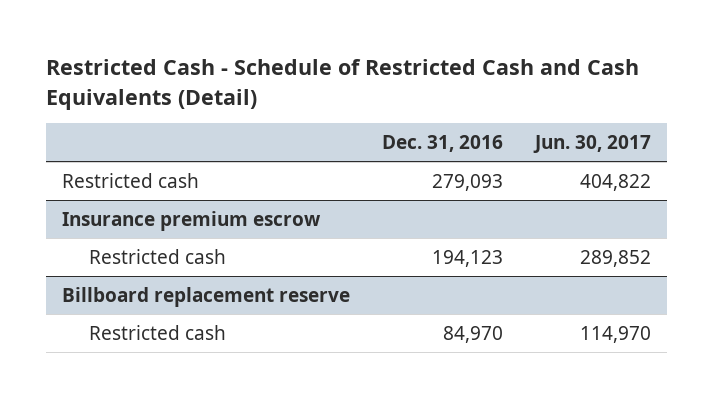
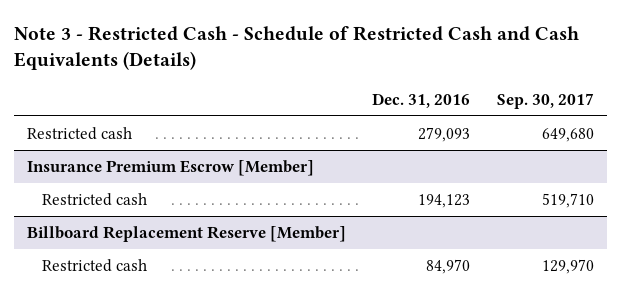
[46,59,640,110] Restricted Cash - Schedule of Restricted Cash and Cash Equivalents (Detail) -> [13,25,579,71] Note 3 - Restricted Cash - Schedule of Restricted Cash and Cash Equivalents (Details)
[532,135,651,154] Jun. 30, 2017 -> none
none -> [496,92,594,109] Sep. 30, 2017
[62,210,322,231] Insurance premium escrow -> [26,159,314,176] Insurance Premium Escrow [Member]
[62,286,351,307] Billboard replacement reserve -> [26,225,346,242] Billboard Replacement Reserve [Member]

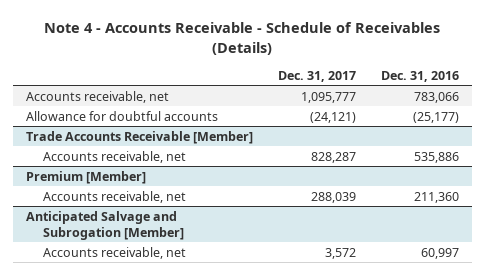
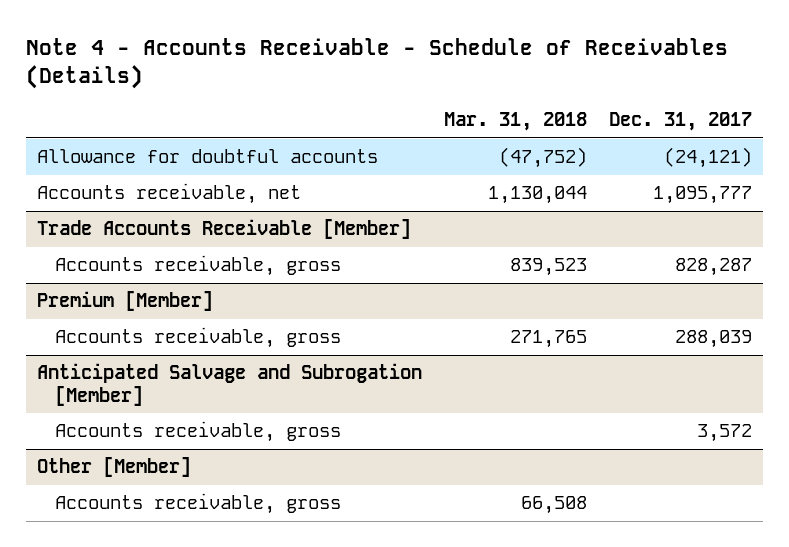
[381,70,460,82] Dec. 31, 2016 -> none
none -> [444,112,588,132] Mar. 31, 2018
[25,90,169,103] Accounts receivable, net -> [37,183,302,205] Accounts receivable, net
[43,150,187,163] Accounts receivable, net -> [55,255,342,277] Accounts receivable, gross
[43,190,187,203] Accounts receivable, net -> [55,327,342,349] Accounts receivable, gross
[43,246,187,259] Accounts receivable, net -> [55,421,342,443] Accounts receivable, gross
none -> [37,457,192,478] Other [Member]
none -> [55,493,342,515] Accounts receivable, gross

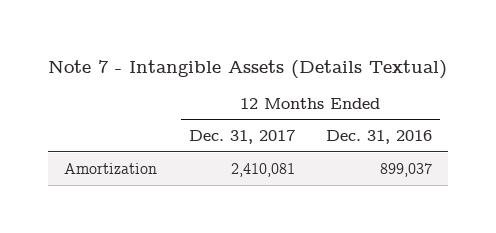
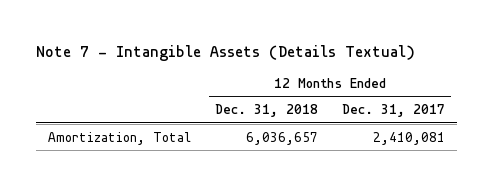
[325,130,432,145] Dec. 31, 2016 -> none
none -> [214,104,318,118] Dec. 31, 2018
[64,163,158,175] Amortization -> [47,131,191,145] Amortization, Total

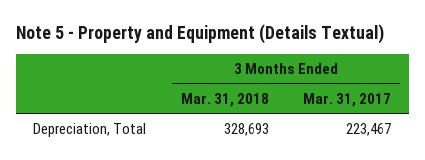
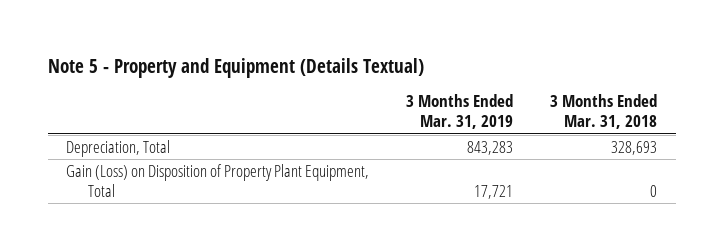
[303,93,392,108] Mar. 31, 2017 -> none
none -> [406,94,514,130] 3 Months Ended Mar. 31, 2019
none -> [66,163,370,198] Gain (Loss) on Disposition of Property Plant Equipment, Total

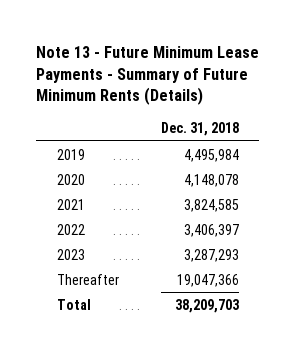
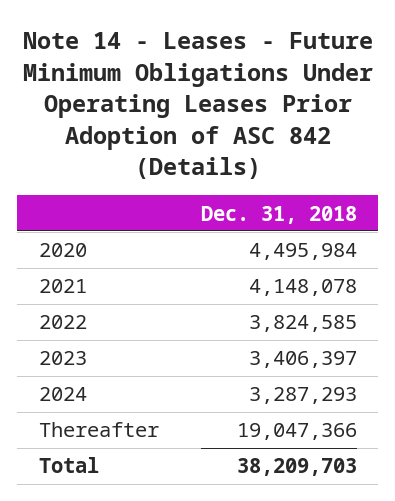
[36,45,260,106] Note 13 - Future Minimum Lease Payments - Summary of Future Minimum Rents (Details) -> [22,32,373,180] Note 14 - Leases - Future Minimum Obligations Under Operating Leases Prior Adoption of ASC 842 (Details)
[57,148,86,160] 2019 -> [38,243,87,258] 2020
[57,173,86,185] 2020 -> [38,279,87,294] 2021
[57,198,86,210] 2021 -> [38,315,87,330] 2022
[57,223,86,235] 2022 -> [38,351,87,366] 2023
[57,248,86,260] 2023 -> [38,387,87,402] 2024

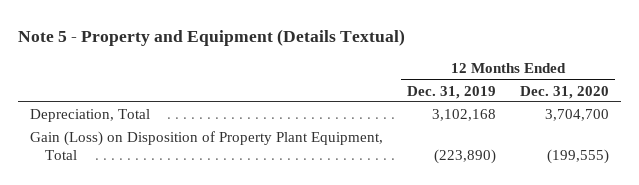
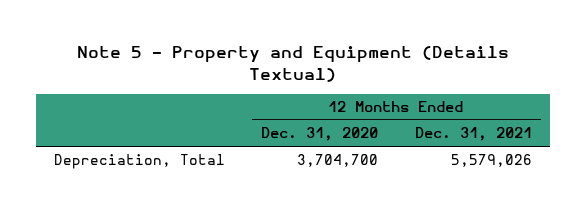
[406,85,496,99] Dec. 31, 2019 -> none
none -> [414,127,532,142] Dec. 31, 2021
[30,131,384,161] Gain (Loss) on Disposition of Property Plant Equipment, Total -> none

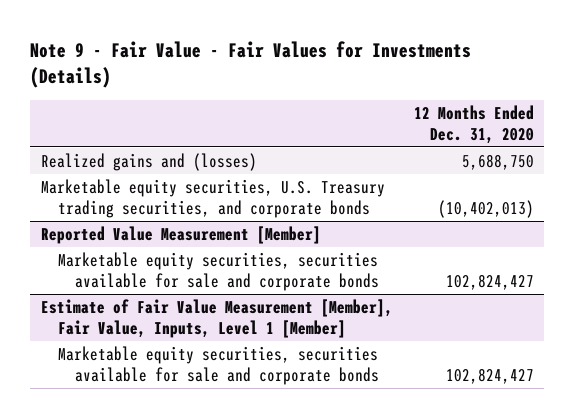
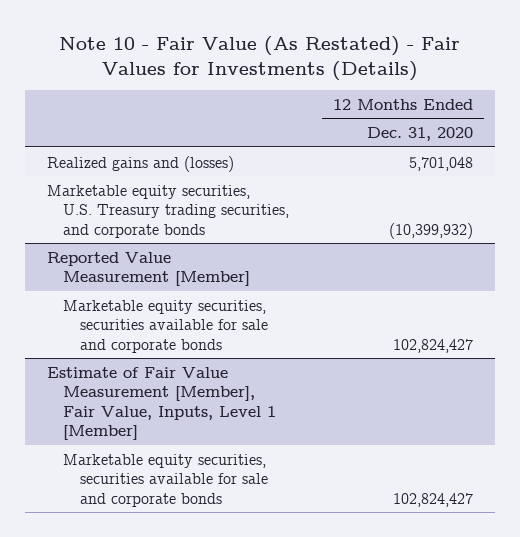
[30,40,472,89] Note 9 - Fair Value - Fair Values for Investments (Details) -> [58,35,460,81] Note 10 - Fair Value (As Restated) - Fair Values for Investments (Details)
[461,153,534,170] 5,688,750 -> [408,156,473,171] 5,701,048
[437,199,534,218] (10,402,013) -> [388,222,473,239] (10,399,932)

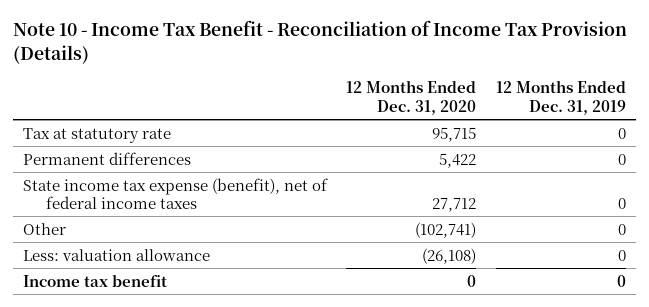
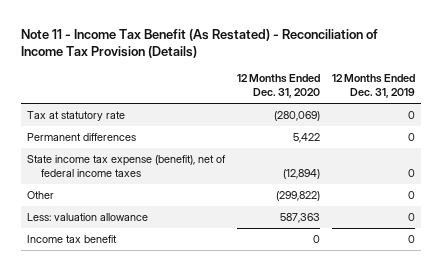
[12,20,627,64] Note 10 - Income Tax Benefit - Reconciliation of Income Tax Provision (Details) -> [21,28,379,59] Note 11 - Income Tax Benefit (As Restated) - Reconciliation of Income Tax Provision (Details)
[432,126,477,142] 95,715 -> [274,111,321,122] (280,069)
[432,197,477,212] 27,712 -> [283,169,321,180] (12,894)
[415,221,477,238] (102,741) -> [276,191,321,202] (299,822)
[422,247,477,264] (26,108) -> [280,213,321,224] 587,363

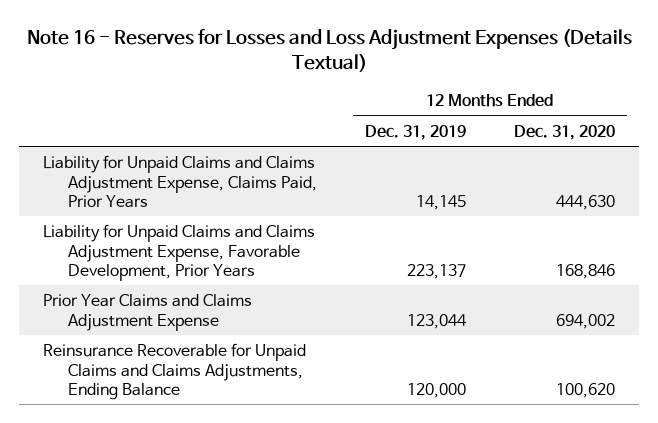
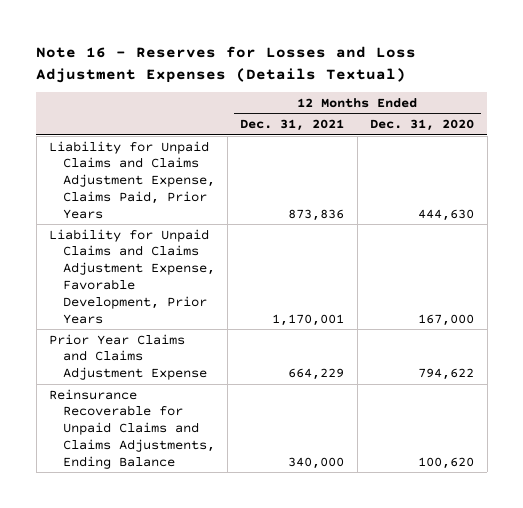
[364,124,466,140] Dec. 31, 2019 -> none
none -> [240,119,345,132] Dec. 31, 2021
[555,264,615,280] 168,846 -> [418,313,475,326] 167,000
[555,313,615,329] 694,002 -> [418,368,475,381] 794,622

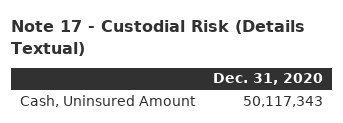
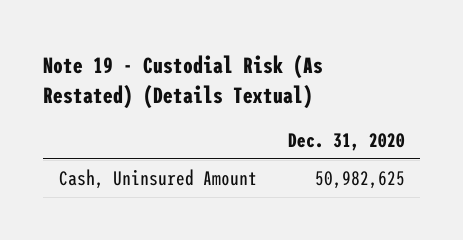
[11,20,306,56] Note 17 - Custodial Risk (Details Textual) -> [42,54,323,109] Note 19 - Custodial Risk (As Restated) (Details Textual)
[243,95,324,107] 50,117,343 -> [314,171,405,190] 50,982,625

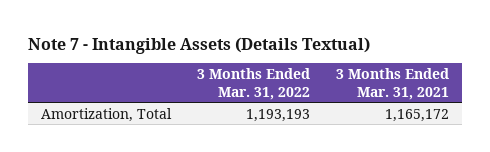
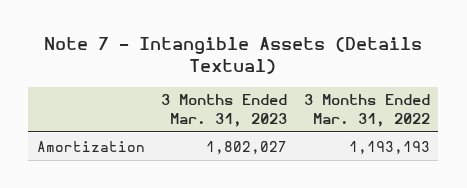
[335,68,449,100] 3 Months Ended Mar. 31, 2021 -> none
none -> [161,94,288,127] 3 Months Ended Mar. 31, 2023
[41,107,173,122] Amortization, Total -> [36,140,145,152] Amortization

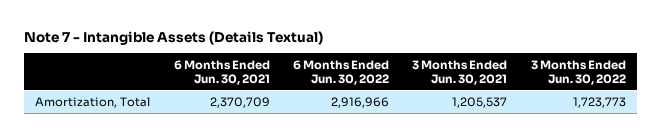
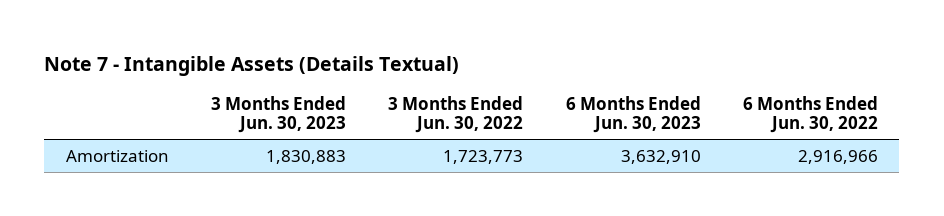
[173,59,270,86] 6 Months Ended Jun. 30, 2021 -> none
[412,59,508,86] 3 Months Ended Jun. 30, 2021 -> none
none -> [210,95,346,134] 3 Months Ended Jun. 30, 2023
none -> [565,95,701,134] 6 Months Ended Jun. 30, 2023
[35,97,151,109] Amortization, Total -> [65,150,169,163] Amortization

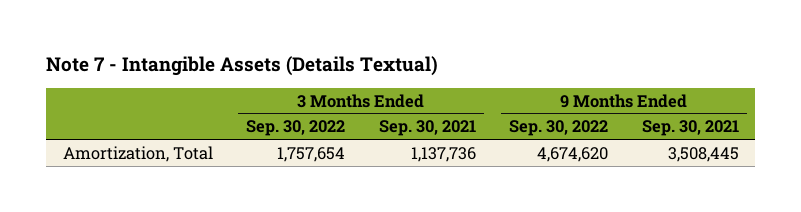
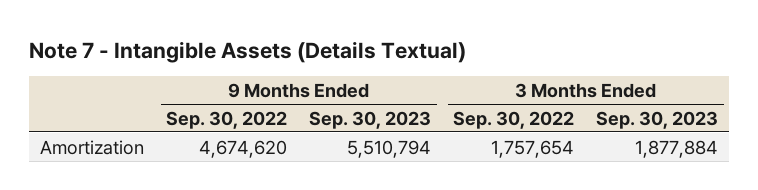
[378,120,476,137] Sep. 30, 2021 -> none
[641,120,739,137] Sep. 30, 2021 -> none
none -> [309,110,432,129] Sep. 30, 2023
none -> [596,110,719,129] Sep. 30, 2023
[62,145,213,162] Amortization, Total -> [39,139,144,155] Amortization

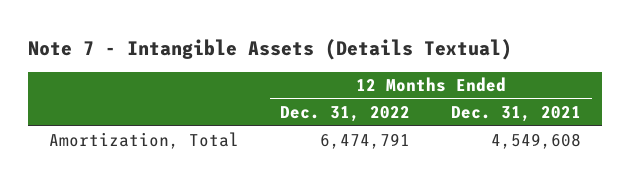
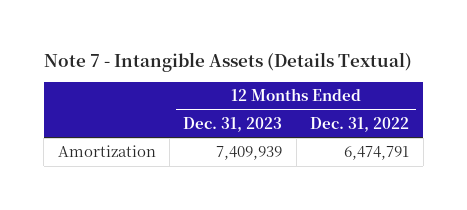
[451,106,582,123] Dec. 31, 2021 -> none
none -> [183,116,283,132] Dec. 31, 2023
[48,132,239,150] Amortization, Total -> [57,145,156,158] Amortization

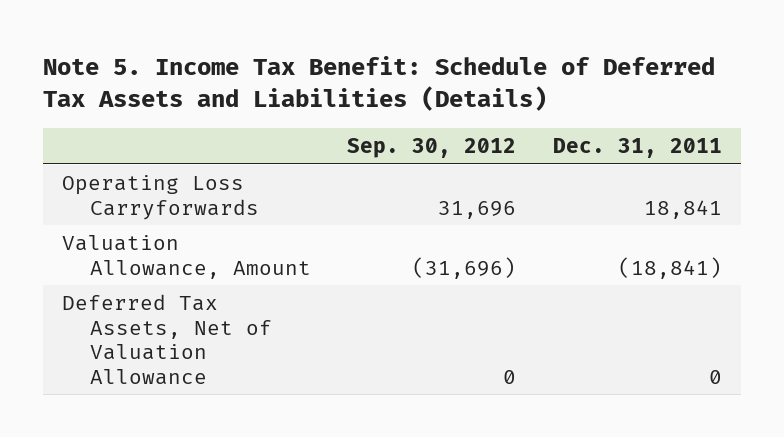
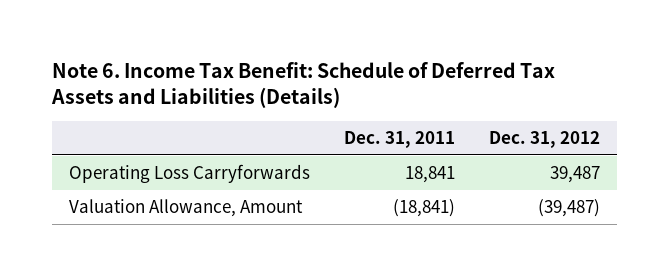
[43,56,716,112] Note 5. Income Tax Benefit: Schedule of Deferred Tax Assets and Liabilities (Details) -> [51,62,556,109] Note 6. Income Tax Benefit: Schedule of Deferred Tax Assets and Liabilities (Details)
[347,138,517,159] Sep. 30, 2012 -> none
none -> [488,131,600,149] Dec. 31, 2012
[61,294,272,385] Deferred Tax Assets, Net of Valuation Allowance -> none

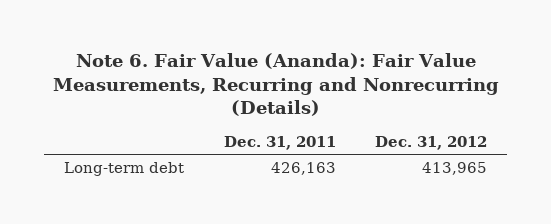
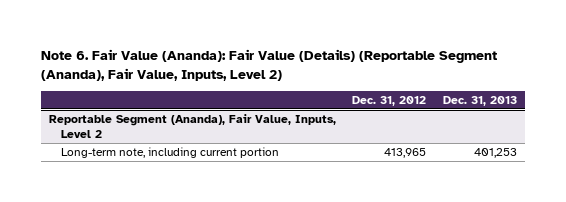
[52,53,499,117] Note 6. Fair Value (Ananda): Fair Value Measurements, Recurring and Nonrecurring (Details) -> [40,48,497,81] Note 6. Fair Value (Ananda): Fair Value (Details) (Reportable Segment (Ananda), Fair Value, Inputs, Level 2)
[223,136,336,151] Dec. 31, 2011 -> none
none -> [442,95,517,106] Dec. 31, 2013
none -> [48,114,336,138] Reportable Segment (Ananda), Fair Value, Inputs, Level 2
[63,161,184,176] Long-term debt -> [60,147,279,159] Long-term note, including current portion

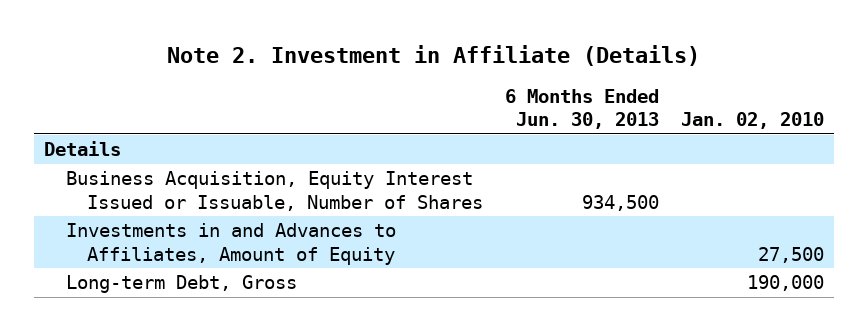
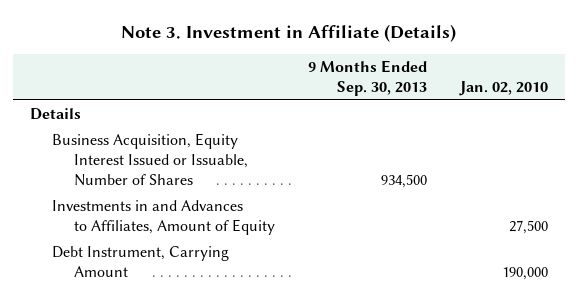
[166,44,700,66] Note 2. Investment in Affiliate (Details) -> [120,23,456,42] Note 3. Investment in Affiliate (Details)
[504,88,659,130] 6 Months Ended Jun. 30, 2013 -> none
none -> [308,59,428,96] 9 Months Ended Sep. 30, 2013
[65,275,297,294] Long-term Debt, Gross -> [51,246,229,278] Debt Instrument, Carrying Amount

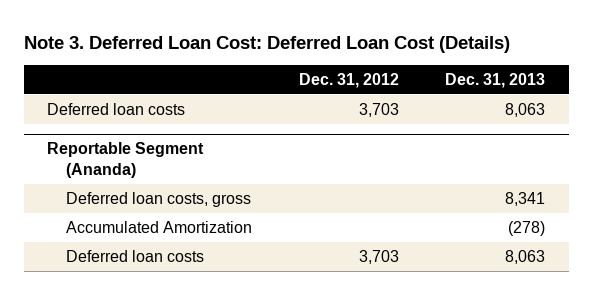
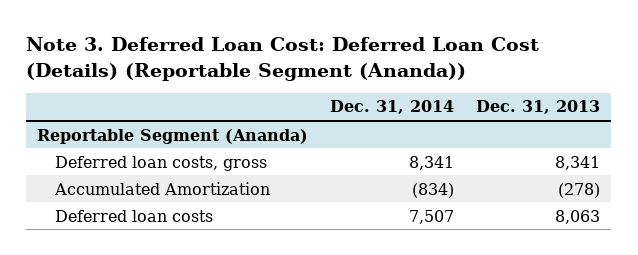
[23,35,510,53] Note 3. Deferred Loan Cost: Deferred Loan Cost (Details) -> [26,37,540,81] Note 3. Deferred Loan Cost: Deferred Loan Cost (Details) (Reportable Segment (Ananda))
[298,72,399,88] Dec. 31, 2012 -> none
none -> [330,100,455,115] Dec. 31, 2014
[47,103,186,116] Deferred loan costs -> none

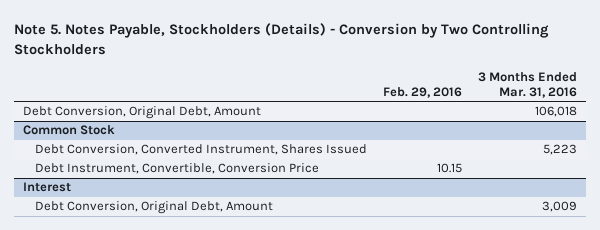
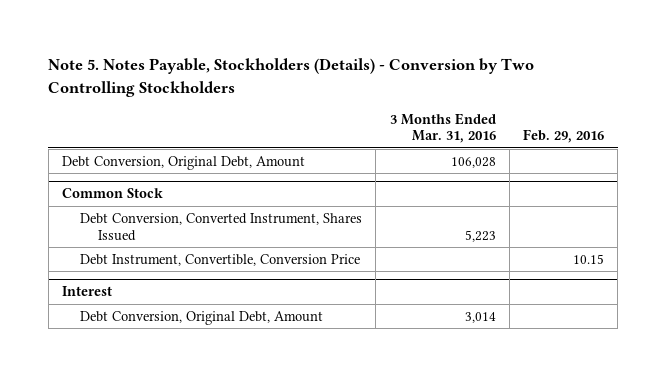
[535,106,578,118] 106,018 -> [450,156,496,168] 106,028
[542,201,578,213] 3,009 -> [464,311,496,323] 3,014

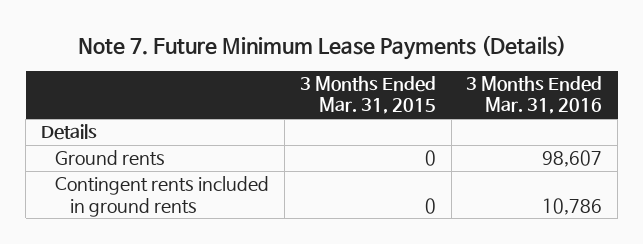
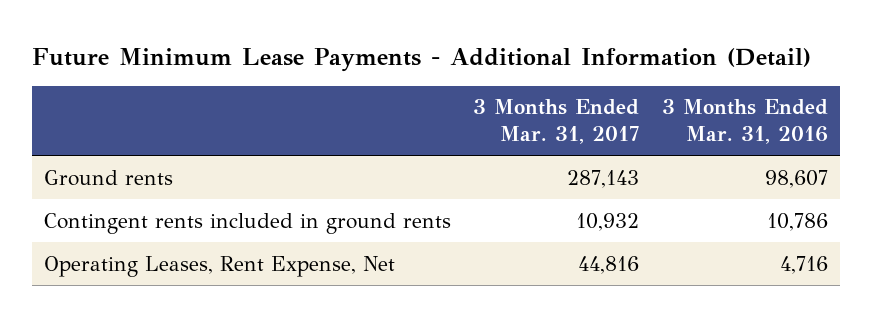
[77,34,566,60] Note 7. Future Minimum Lease Payments (Details) -> [32,47,812,72] Future Minimum Lease Payments - Additional Information (Detail)
[299,75,436,115] 3 Months Ended Mar. 31, 2015 -> none
none -> [473,99,640,144] 3 Months Ended Mar. 31, 2017
[40,124,97,141] Details -> none
none -> [43,255,395,277] Operating Leases, Rent Expense, Net

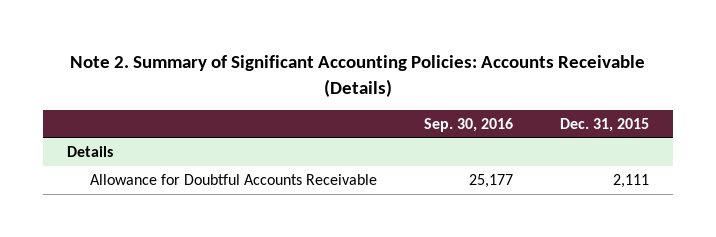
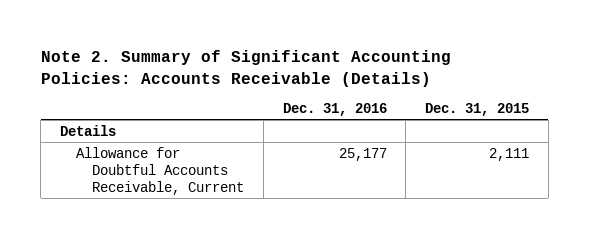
[423,117,513,132] Sep. 30, 2016 -> none
none -> [282,102,387,116] Dec. 31, 2016
[89,174,377,186] Allowance for Doubtful Accounts Receivable -> [76,146,244,195] Allowance for Doubtful Accounts Receivable, Current

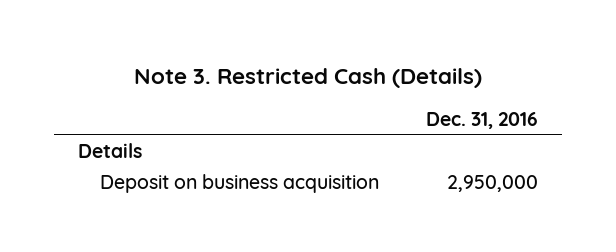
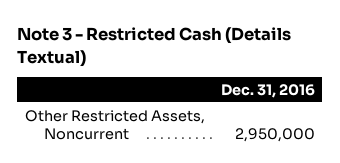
[134,68,483,89] Note 3. Restricted Cash (Details) -> [17,26,292,67] Note 3 - Restricted Cash (Details Textual)
[77,143,142,159] Details -> none
[99,174,379,194] Deposit on business acquisition -> [25,109,206,141] Other Restricted Assets, Noncurrent

